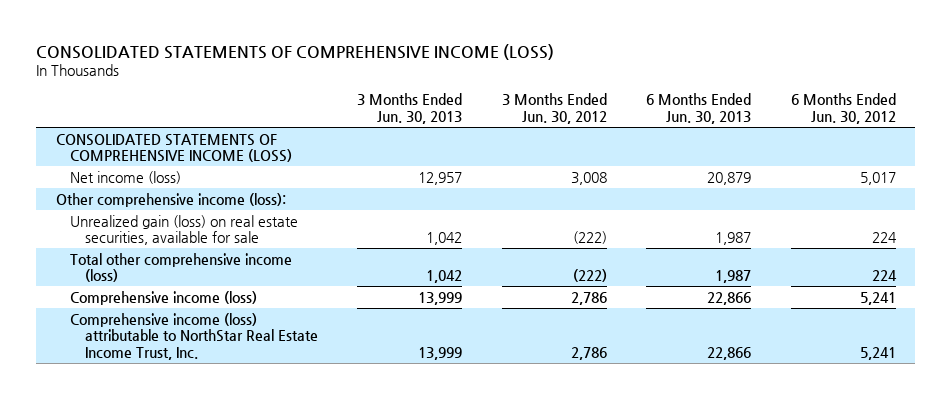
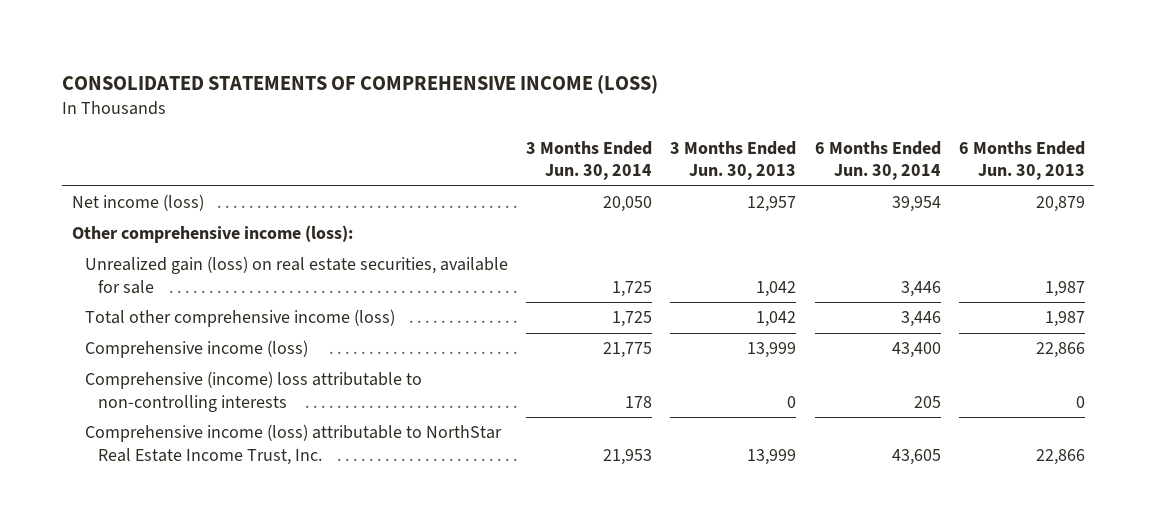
[501,93,607,125] 3 Months Ended Jun. 30, 2012 -> none
[790,93,896,125] 6 Months Ended Jun. 30, 2012 -> none
none -> [526,140,653,180] 3 Months Ended Jun. 30, 2014
none -> [814,140,941,180] 6 Months Ended Jun. 30, 2014
[55,133,293,163] CONSOLIDATED STATEMENTS OF COMPREHENSIVE INCOME (LOSS) -> none
none -> [84,371,422,412] Comprehensive (income) loss attributable to non-controlling interests

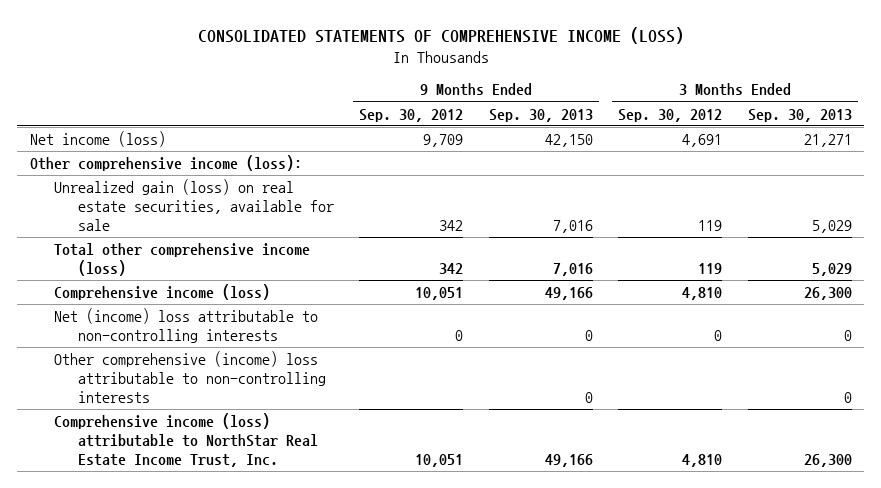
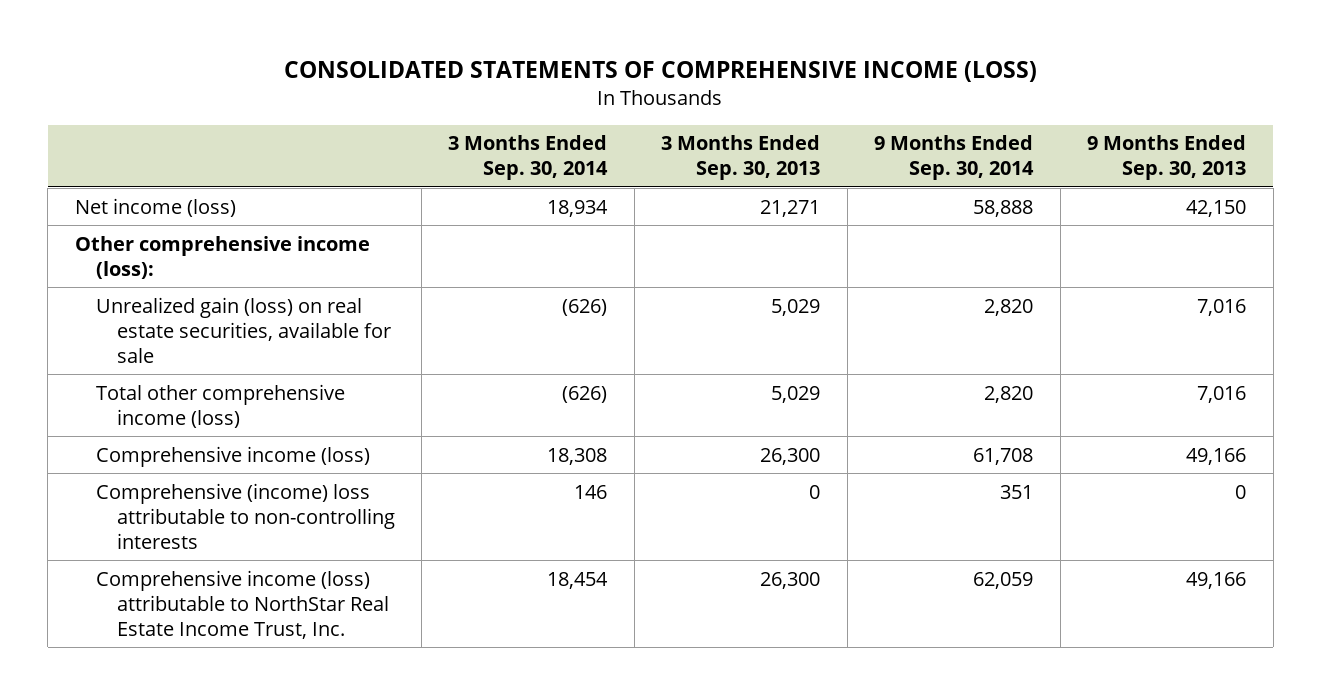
[359,108,464,122] Sep. 30, 2012 -> none
[618,108,723,122] Sep. 30, 2012 -> none
none -> [448,135,609,181] 3 Months Ended Sep. 30, 2014
none -> [874,135,1035,181] 9 Months Ended Sep. 30, 2014
[53,351,327,404] Other comprehensive (income) loss attributable to non-controlling interests -> none
[53,308,318,344] Net (income) loss attributable to non-controlling interests -> [95,482,395,549] Comprehensive (income) loss attributable to non-controlling interests

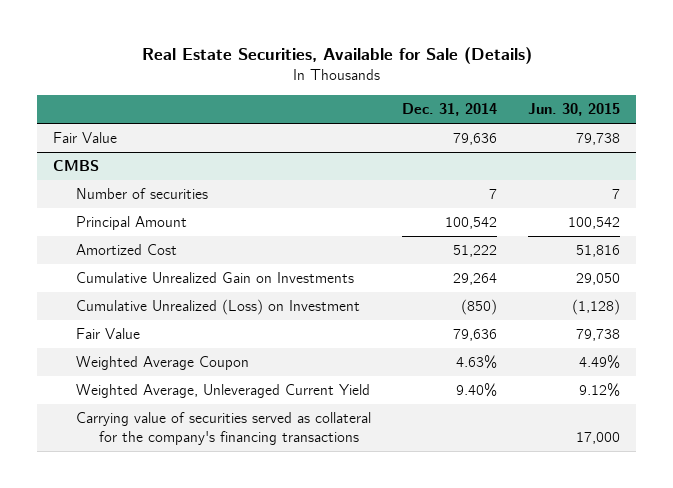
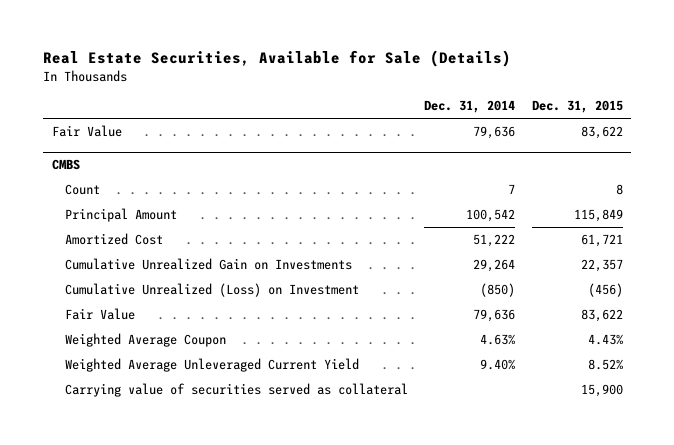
[528,103,621,117] Jun. 30, 2015 -> none
none -> [531,100,623,114] Dec. 31, 2015
[75,188,208,200] Number of securities -> [64,183,100,195] Count
[75,384,370,399] Weighted Average, Unleveraged Current Yield -> [64,357,359,372] Weighted Average Unleveraged Current Yield
[75,412,371,445] Carrying value of securities served as collateral for the company's financing transactions -> [64,382,408,397] Carrying value of securities served as collateral

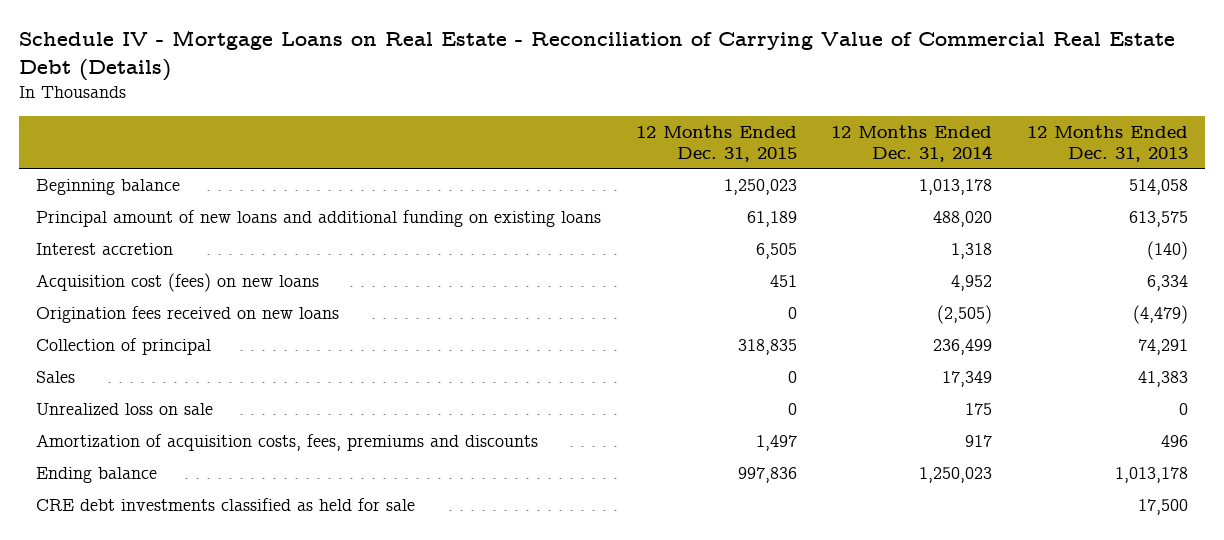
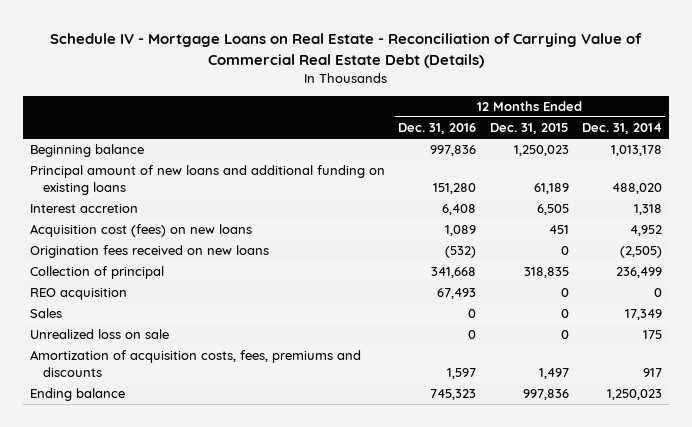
[1027,124,1189,162] 12 Months Ended Dec. 31, 2013 -> none
none -> [398,123,477,135] Dec. 31, 2016
none -> [30,288,128,301] REO acquisition
[35,498,415,512] CRE debt investments classified as held for sale -> none

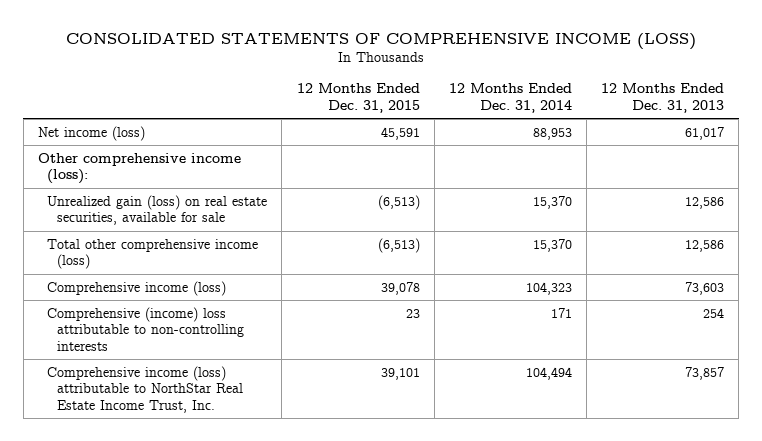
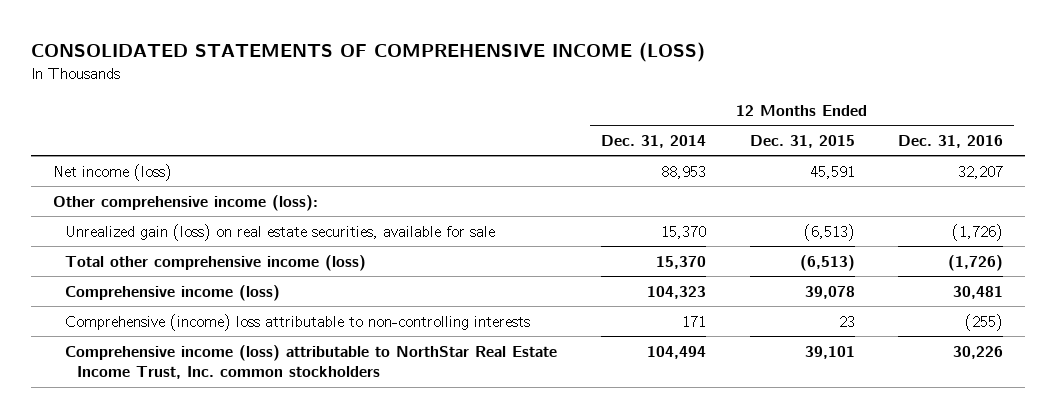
[600,83,724,113] 12 Months Ended Dec. 31, 2013 -> none
none -> [898,134,1004,148] Dec. 31, 2016
[47,365,243,413] Comprehensive income (loss) attributable to NorthStar Real Estate Income Trust, Inc. -> [65,344,558,380] Comprehensive income (loss) attributable to NorthStar Real Estate Income Trust, Inc. common stockholders

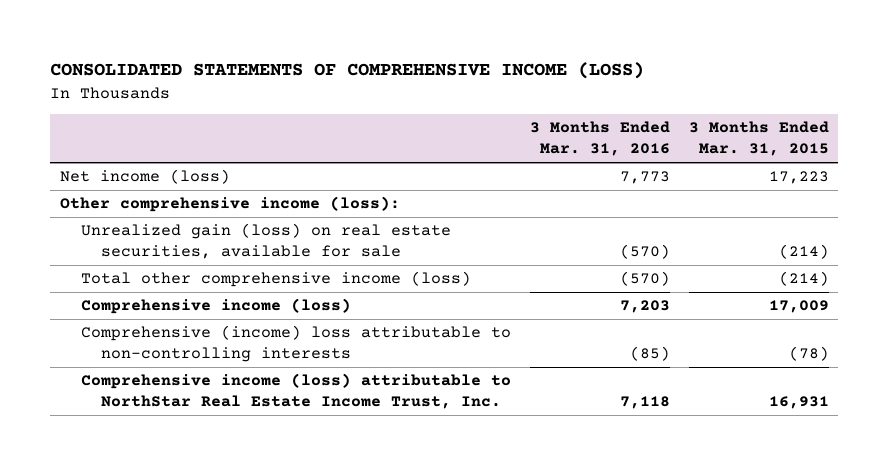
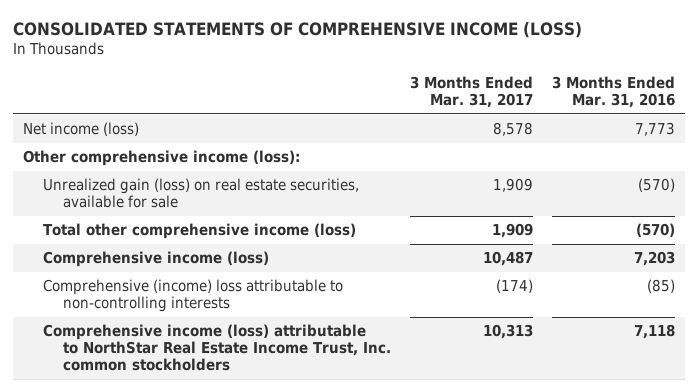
[688,121,829,157] 3 Months Ended Mar. 31, 2015 -> none
none -> [409,75,533,109] 3 Months Ended Mar. 31, 2017
[80,373,511,410] Comprehensive income (loss) attributable to NorthStar Real Estate Income Trust, Inc. -> [42,324,391,372] Comprehensive income (loss) attributable to NorthStar Real Estate Income Trust, Inc. common stockholders

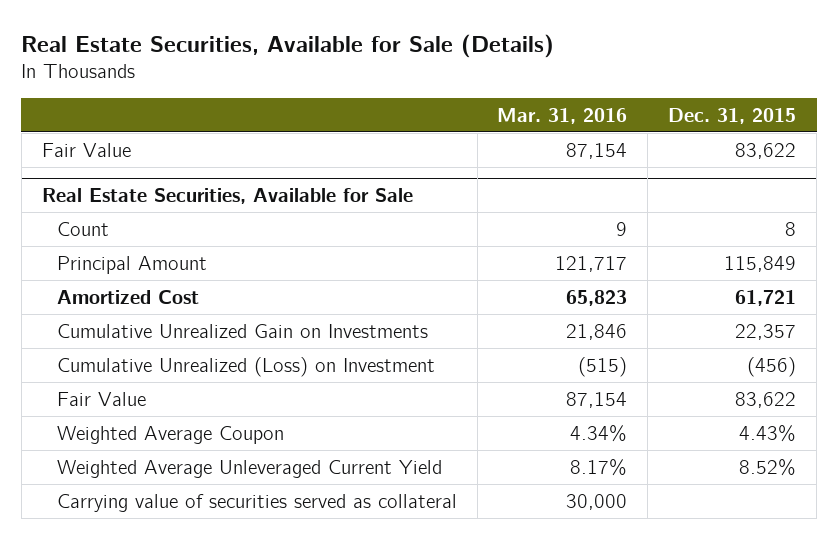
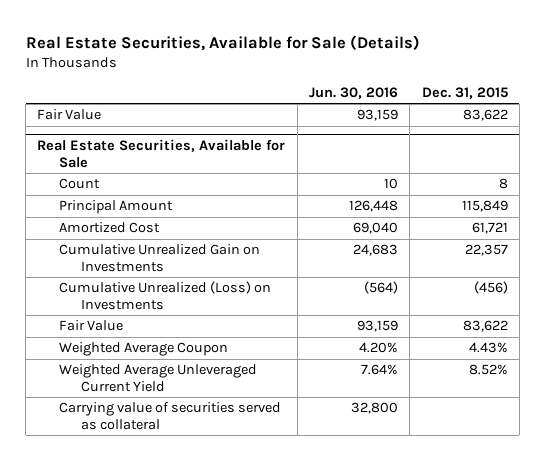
[497,107,628,124] Mar. 31, 2016 -> none
none -> [308,87,398,100] Jun. 30, 2016
[56,356,435,377] Cumulative Unrealized (Loss) on Investment -> [59,281,272,311] Cumulative Unrealized (Loss) on Investments

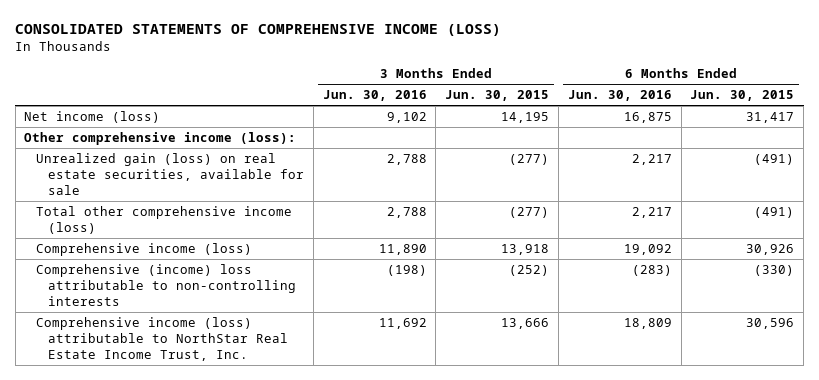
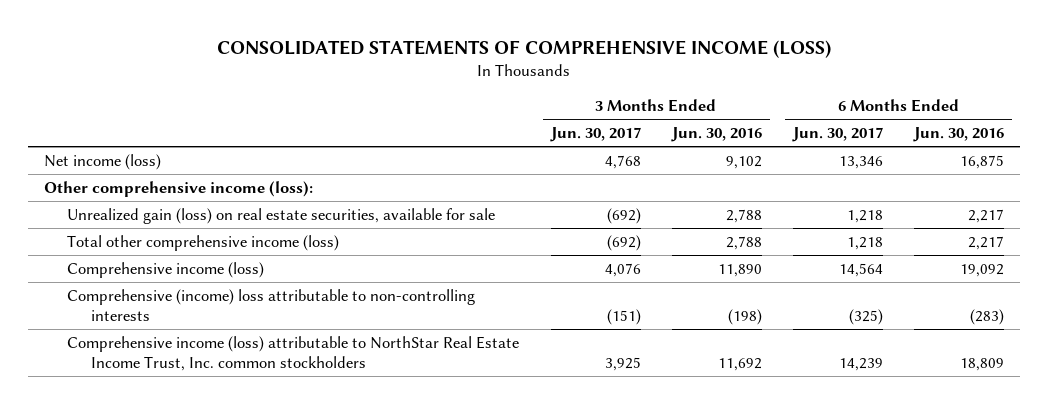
[445,90,550,102] Jun. 30, 2015 -> none
[690,90,795,102] Jun. 30, 2015 -> none
none -> [549,127,641,143] Jun. 30, 2017
none -> [792,127,884,143] Jun. 30, 2017
[36,316,289,362] Comprehensive income (loss) attributable to NorthStar Real Estate Income Trust, Inc. -> [67,335,520,371] Comprehensive income (loss) attributable to NorthStar Real Estate Income Trust, Inc. common stockholders

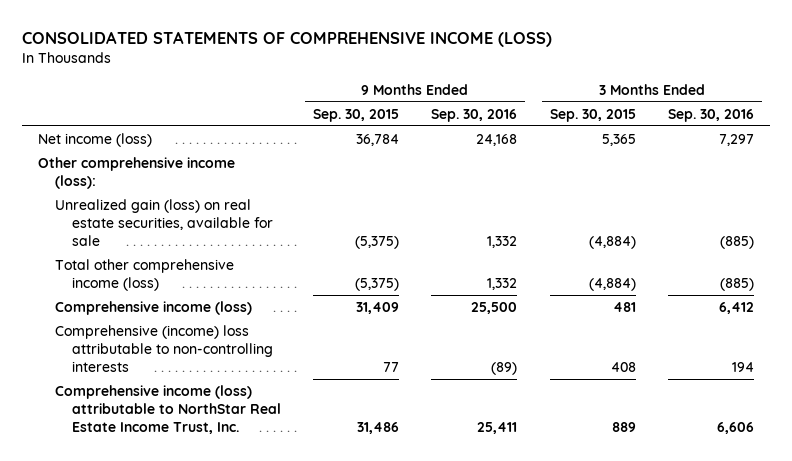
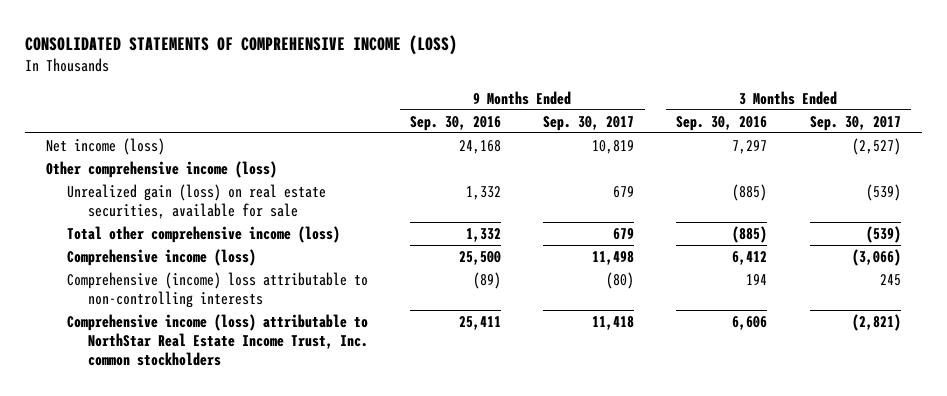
[313,108,400,122] Sep. 30, 2015 -> none
[549,108,636,122] Sep. 30, 2015 -> none
none -> [543,115,635,131] Sep. 30, 2017
none -> [809,115,901,131] Sep. 30, 2017
[38,157,236,190] Other comprehensive income (loss): -> [46,161,278,179] Other comprehensive income (loss)
[55,385,281,435] Comprehensive income (loss) attributable to NorthStar Real Estate Income Trust, Inc. -> [67,314,369,366] Comprehensive income (loss) attributable to NorthStar Real Estate Income Trust, Inc. common stockholders

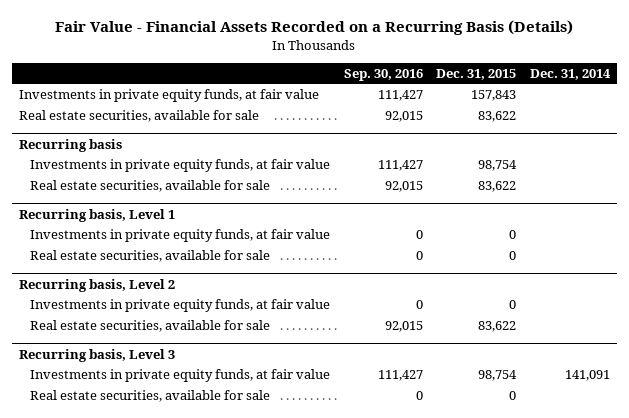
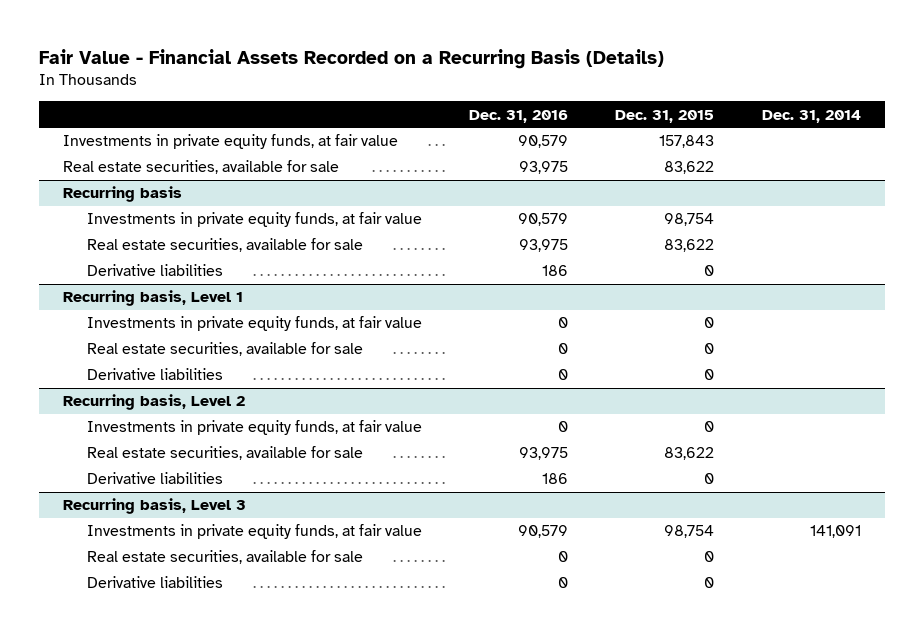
[343,68,423,81] Sep. 30, 2016 -> none
none -> [469,109,569,123] Dec. 31, 2016
none -> [86,264,223,277] Derivative liabilities
none -> [86,368,223,381] Derivative liabilities
none -> [86,472,223,485] Derivative liabilities
none -> [86,576,223,589] Derivative liabilities

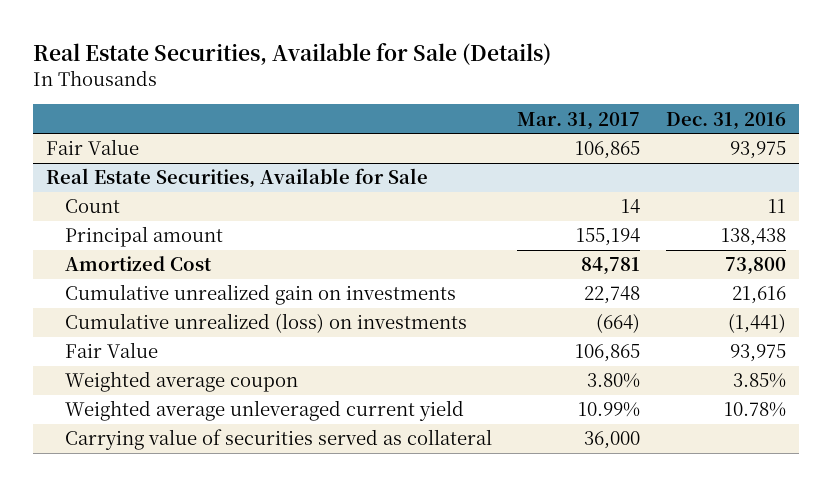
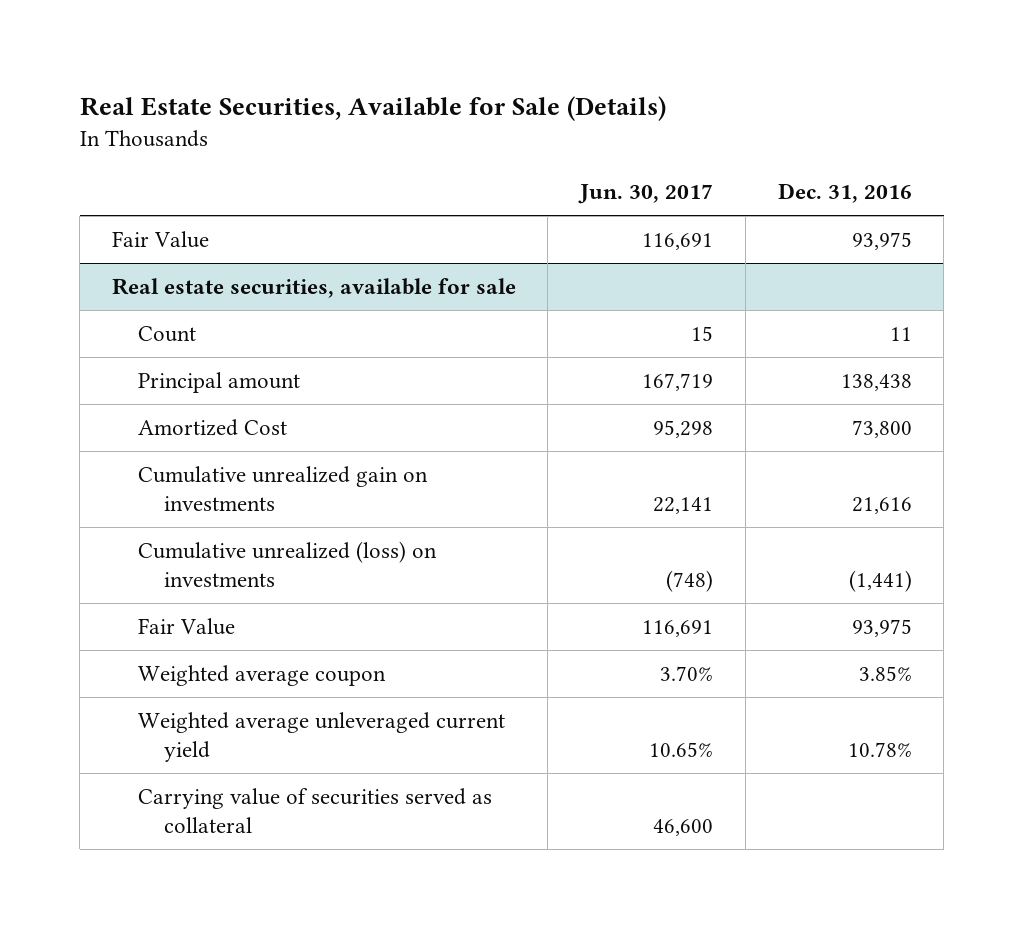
[517,111,641,130] Mar. 31, 2017 -> none
none -> [578,184,714,205] Jun. 30, 2017
[45,168,428,189] Real Estate Securities, Available for Sale -> [111,277,516,298] Real estate securities, available for sale

